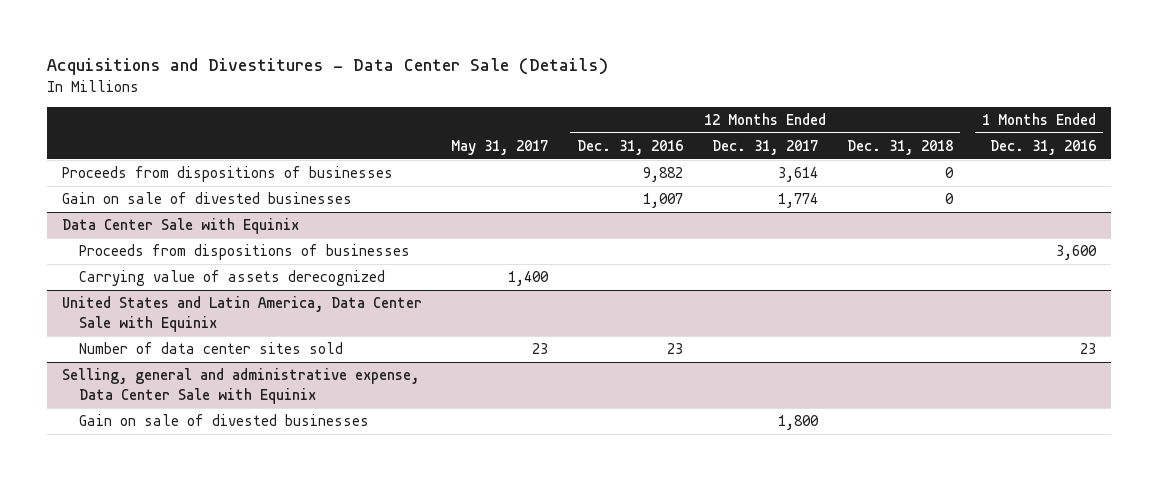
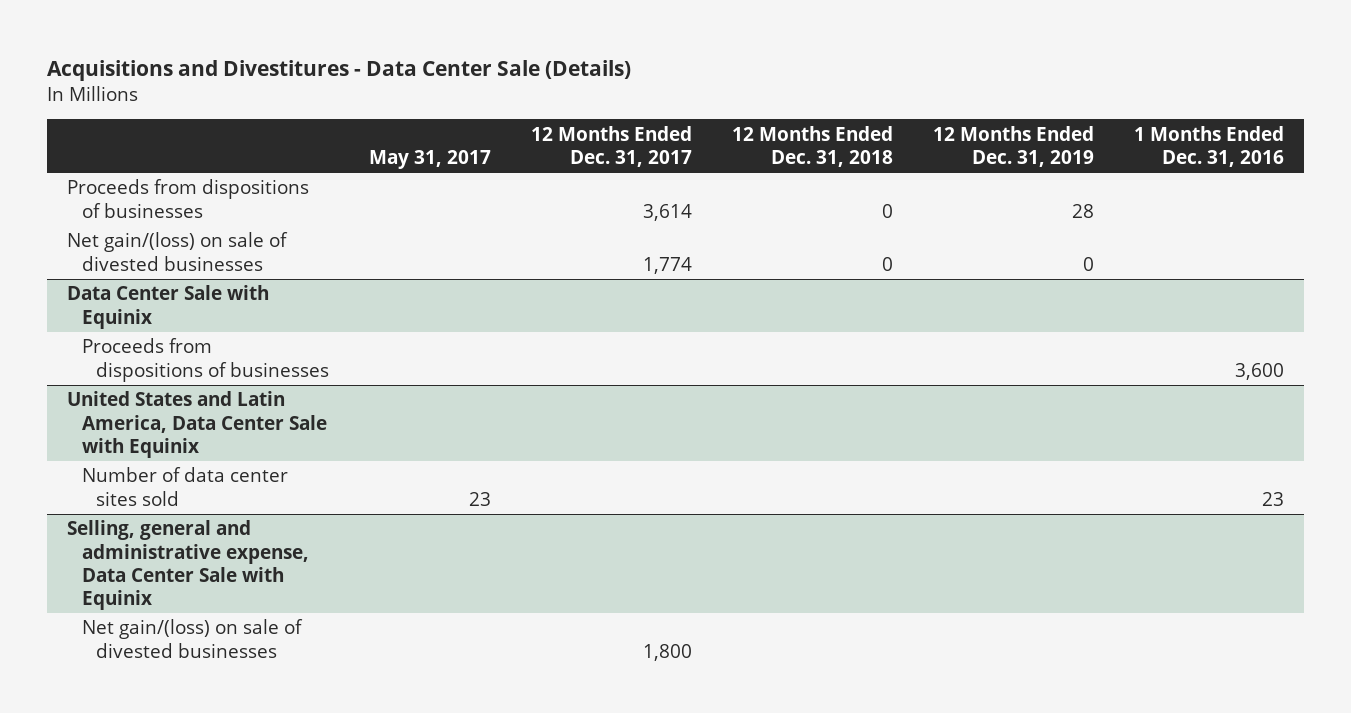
[576,139,683,155] Dec. 31, 2016 -> none
none -> [932,125,1094,167] 12 Months Ended Dec. 31, 2019
[61,192,352,205] Gain on sale of divested businesses -> [67,232,289,271] Net gain/(loss) on sale of divested businesses
[79,270,386,287] Carrying value of assets derecognized -> none
[79,414,370,427] Gain on sale of divested businesses -> [81,619,303,658] Net gain/(loss) on sale of divested businesses

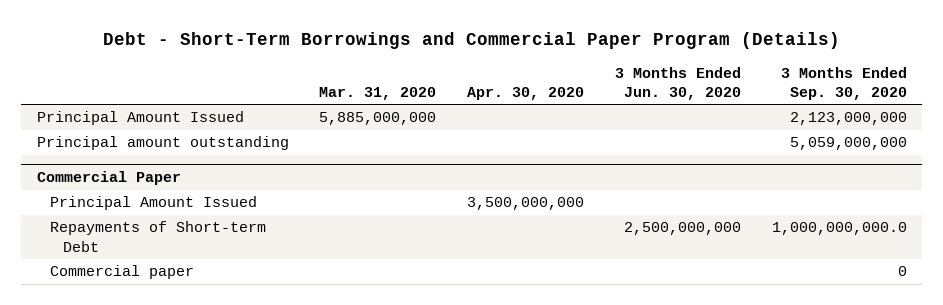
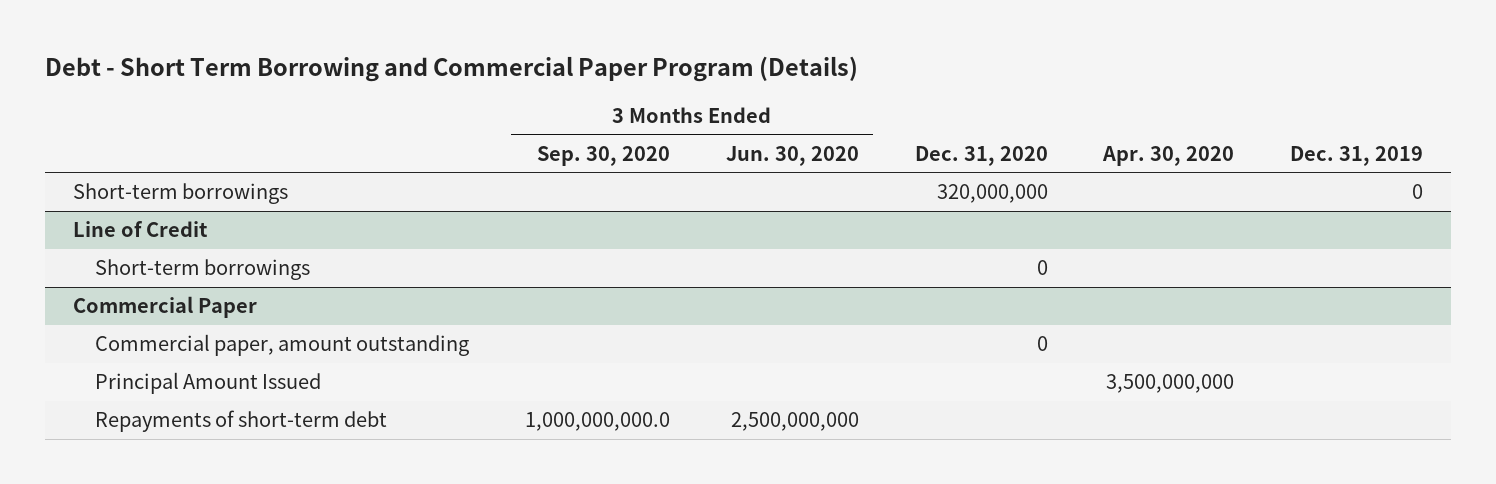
[102,31,840,49] Debt - Short-Term Borrowings and Commercial Paper Program (Details) -> [44,56,858,83] Debt - Short Term Borrowing and Commercial Paper Program (Details)
[319,86,437,100] Mar. 31, 2020 -> none
none -> [914,145,1048,166] Dec. 31, 2020
none -> [1290,145,1424,166] Dec. 31, 2019
[36,111,244,126] Principal Amount Issued -> none
[36,136,289,151] Principal amount outstanding -> none
none -> [72,183,288,205] Short-term borrowings
none -> [72,221,208,238] Line of Credit
none -> [95,259,311,281] Short-term borrowings
none -> [95,334,470,357] Commercial paper, amount outstanding
[49,265,194,280] Commercial paper -> none
[49,221,266,252] Repayments of Short-term Debt -> [95,410,388,433] Repayments of short-term debt

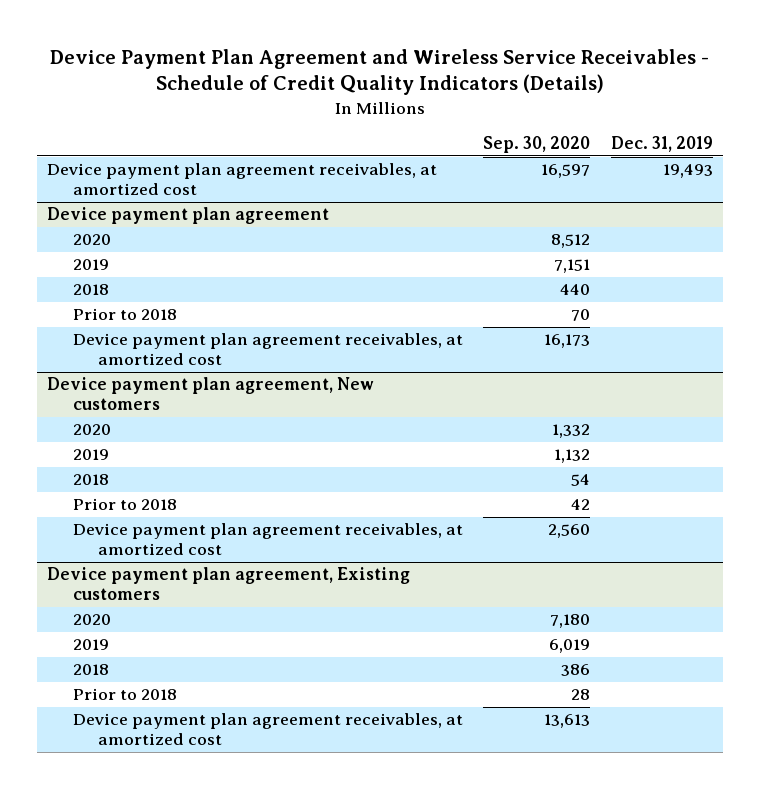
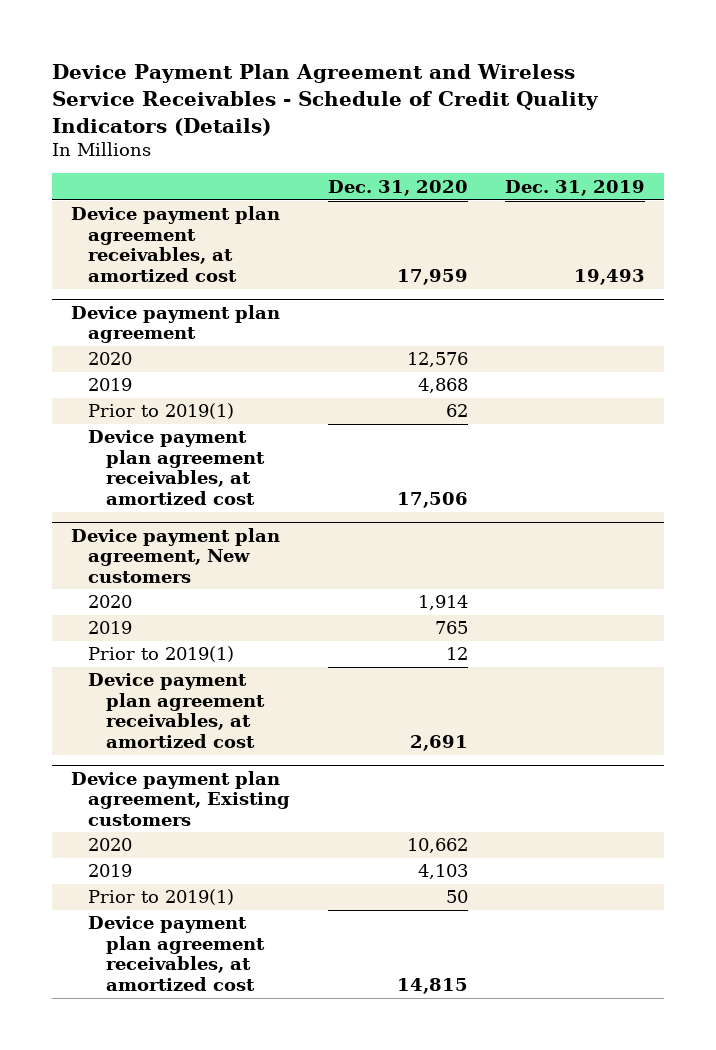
[483,136,591,154] Sep. 30, 2020 -> none
none -> [327,179,468,196] Dec. 31, 2020
[72,308,177,321] Prior to 2018 -> none
[72,284,109,296] 2018 -> [88,403,235,420] Prior to 2019(1)
[72,498,177,511] Prior to 2018 -> none
[72,474,109,486] 2018 -> [88,646,235,663] Prior to 2019(1)
[72,688,177,701] Prior to 2018 -> none
[72,664,109,676] 2018 -> [88,889,235,906] Prior to 2019(1)

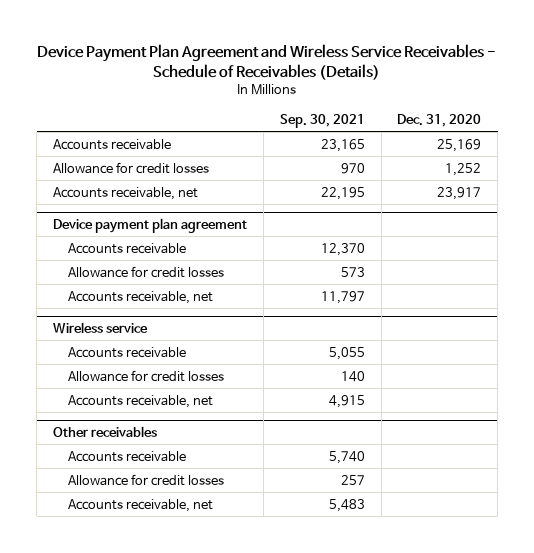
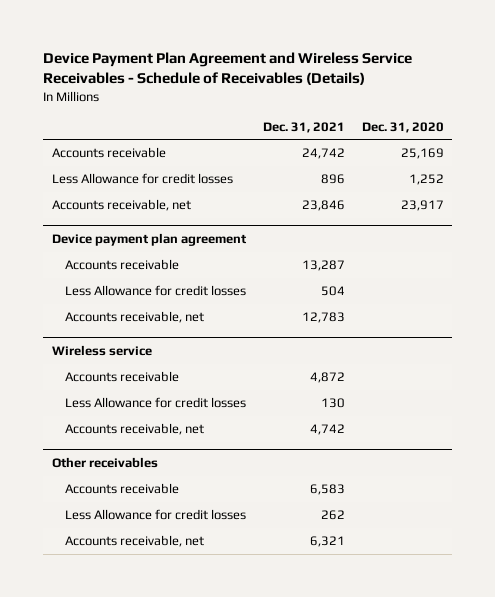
[279,113,365,128] Sep. 30, 2021 -> none
none -> [262,121,345,133] Dec. 31, 2021
[53,161,210,174] Allowance for credit losses -> [51,173,233,185] Less Allowance for credit losses
[68,265,225,278] Allowance for credit losses -> [65,285,247,297] Less Allowance for credit losses
[68,369,225,382] Allowance for credit losses -> [65,397,247,409] Less Allowance for credit losses
[68,473,225,486] Allowance for credit losses -> [65,509,247,521] Less Allowance for credit losses

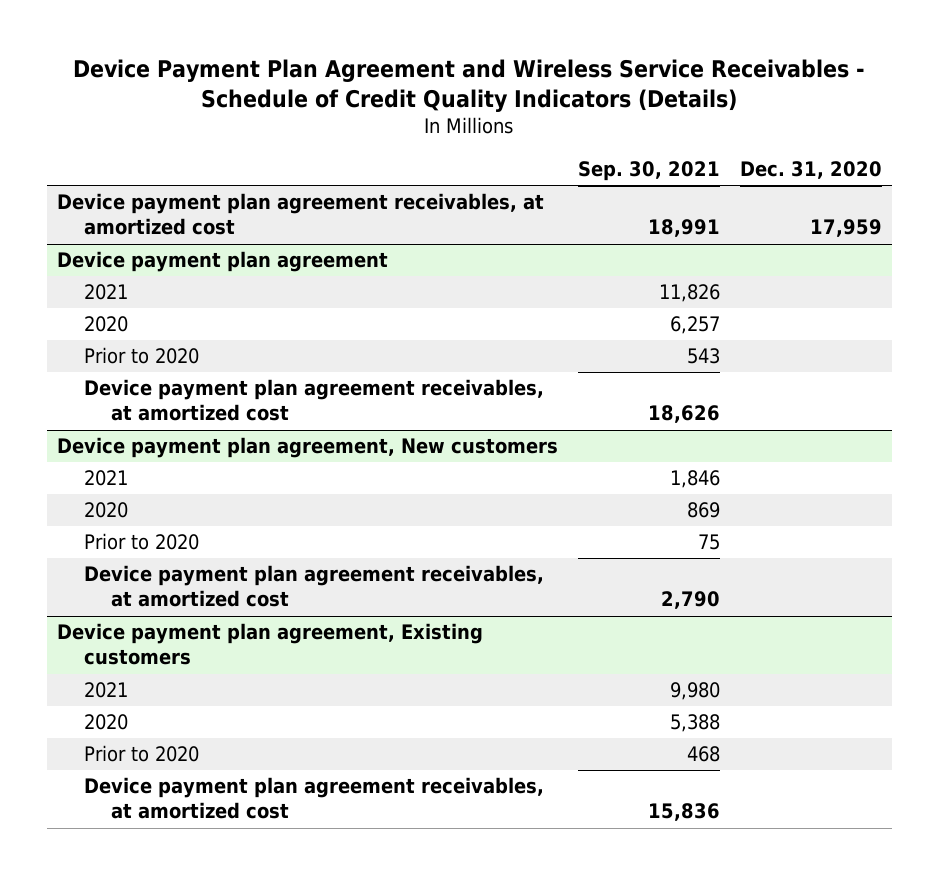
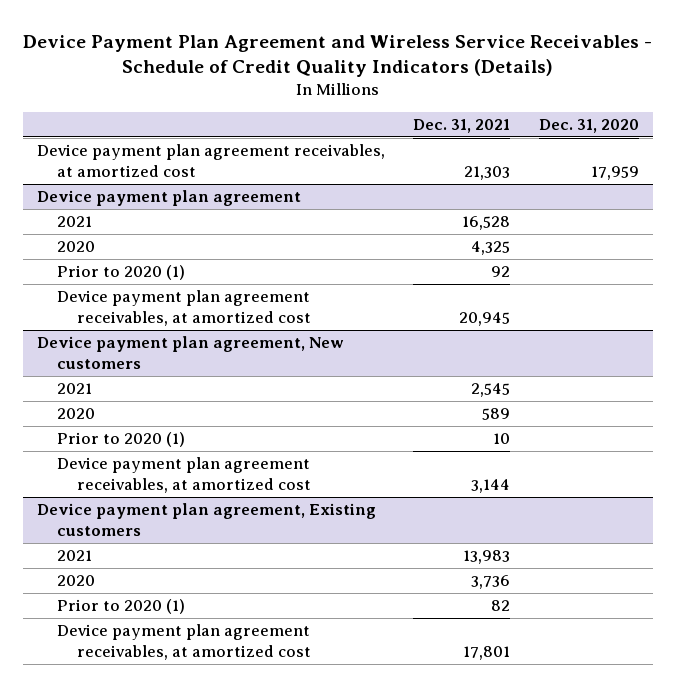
[577,161,720,182] Sep. 30, 2021 -> none
none -> [413,118,511,133] Dec. 31, 2021
[84,347,200,365] Prior to 2020 -> [56,265,185,281] Prior to 2020 (1)
[84,533,200,551] Prior to 2020 -> [56,432,185,448] Prior to 2020 (1)
[84,745,200,763] Prior to 2020 -> [56,599,185,615] Prior to 2020 (1)

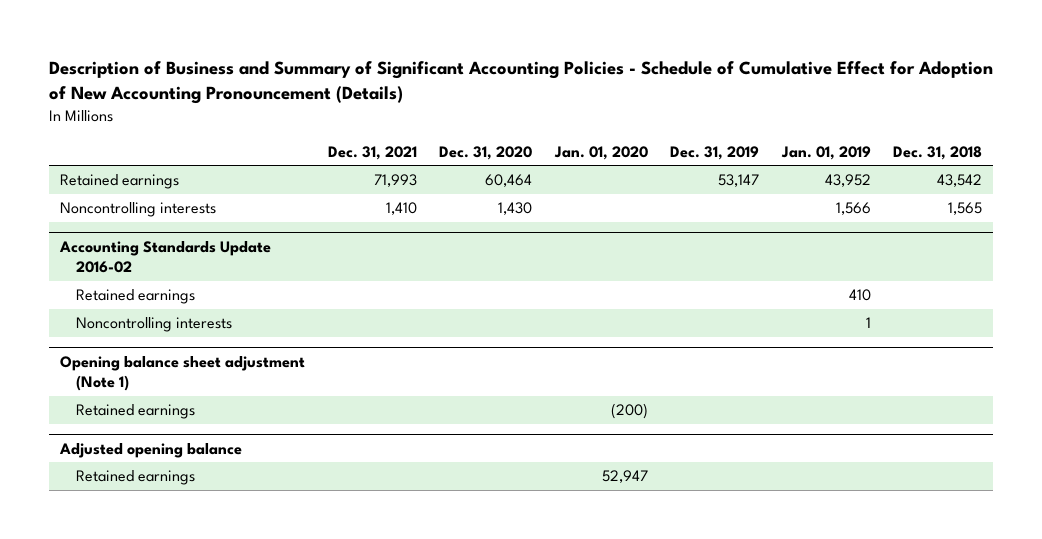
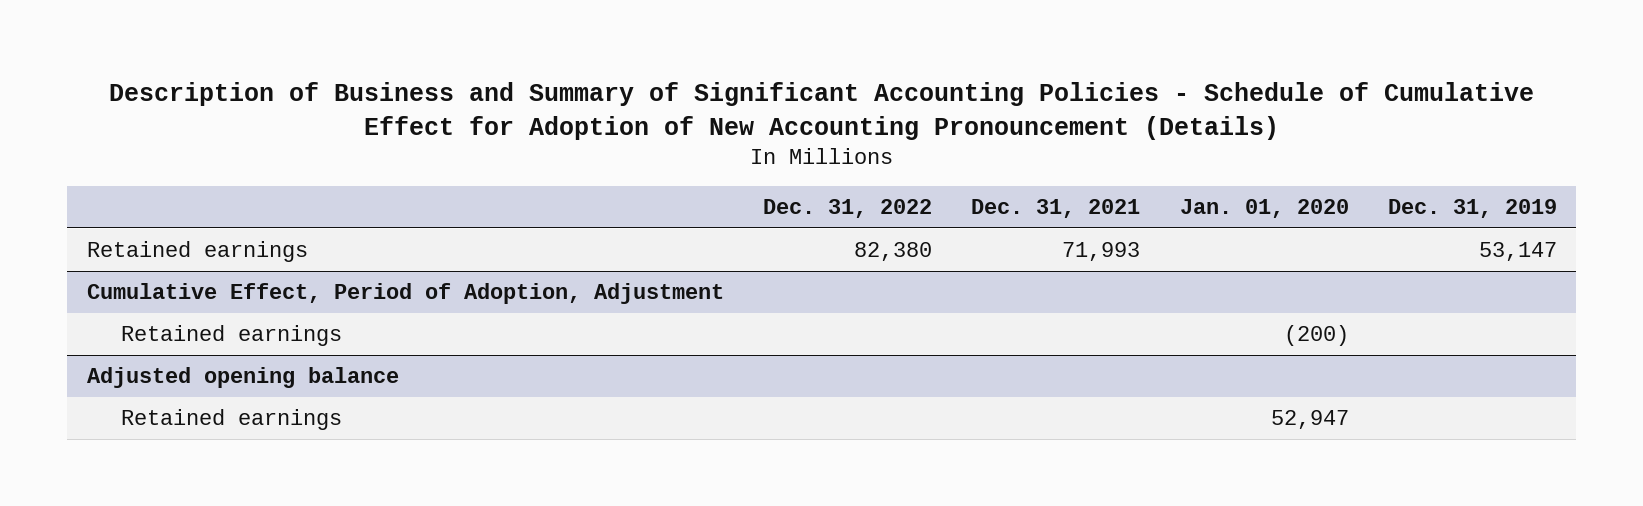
[439,145,533,160] Dec. 31, 2020 -> none
[780,145,871,160] Jan. 01, 2019 -> none
[893,145,983,160] Dec. 31, 2018 -> none
none -> [762,199,932,219] Dec. 31, 2022
[60,202,217,218] Noncontrolling interests -> none
[59,240,272,274] Accounting Standards Update 2016-02 -> none
[76,289,196,305] Retained earnings -> none
[76,317,233,333] Noncontrolling interests -> none
[60,355,306,392] Opening balance sheet adjustment (Note 1) -> [86,283,724,305] Cumulative Effect, Period of Adoption, Adjustment

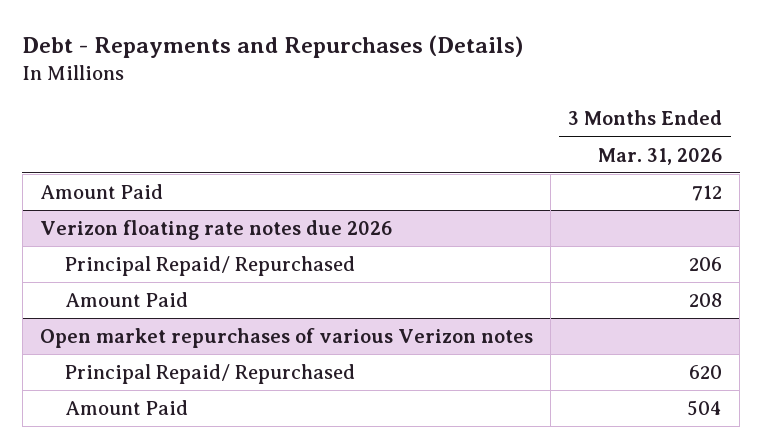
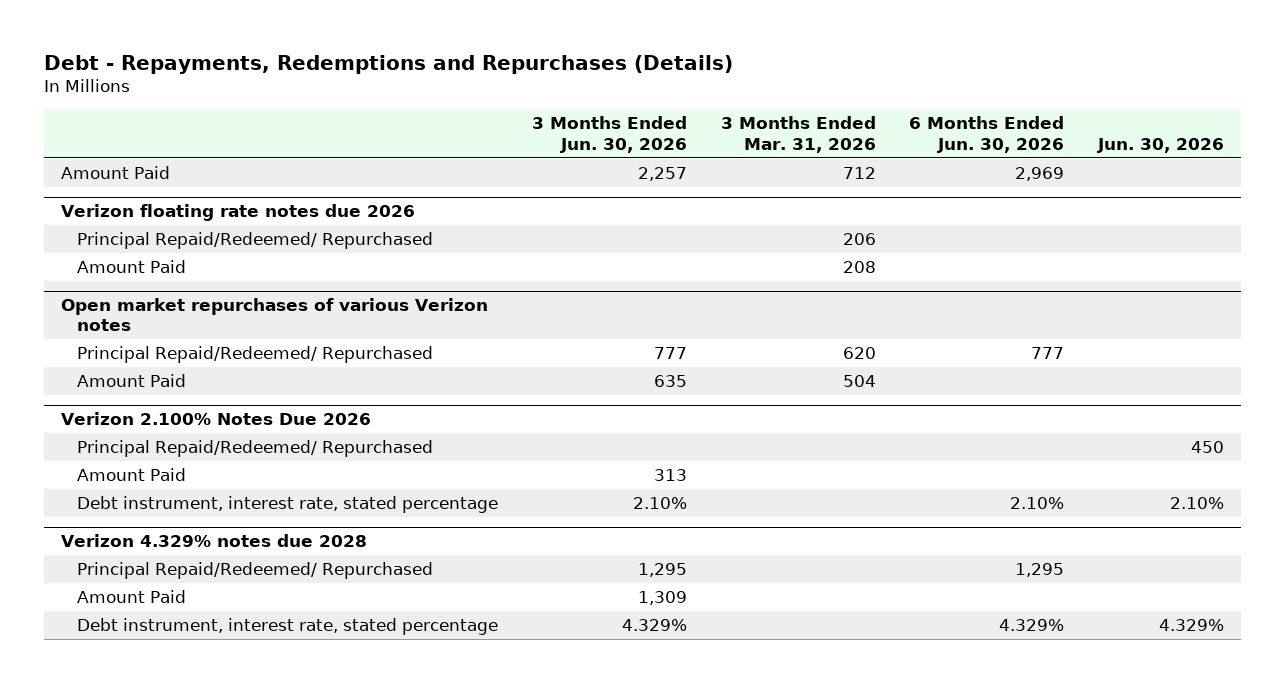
[22,35,524,59] Debt - Repayments and Repurchases (Details) -> [43,54,733,74] Debt - Repayments, Redemptions and Repurchases (Details)
none -> [531,116,687,153] 3 Months Ended Jun. 30, 2026
none -> [909,116,1065,153] 6 Months Ended Jun. 30, 2026
none -> [1096,137,1224,153] Jun. 30, 2026
[65,256,356,277] Principal Repaid/ Repurchased -> [77,232,434,250] Principal Repaid/Redeemed/ Repurchased
[65,364,356,385] Principal Repaid/ Repurchased -> [77,346,434,364] Principal Repaid/Redeemed/ Repurchased
none -> [60,412,371,426] Verizon 2.100% Notes Due 2026
none -> [77,440,434,458] Principal Repaid/Redeemed/ Repurchased
none -> [77,468,187,482] Amount Paid
none -> [77,496,499,514] Debt instrument, interest rate, stated percentage
none -> [60,534,367,548] Verizon 4.329% notes due 2028
none -> [77,562,434,580] Principal Repaid/Redeemed/ Repurchased
none -> [77,590,187,604] Amount Paid
none -> [77,618,499,636] Debt instrument, interest rate, stated percentage

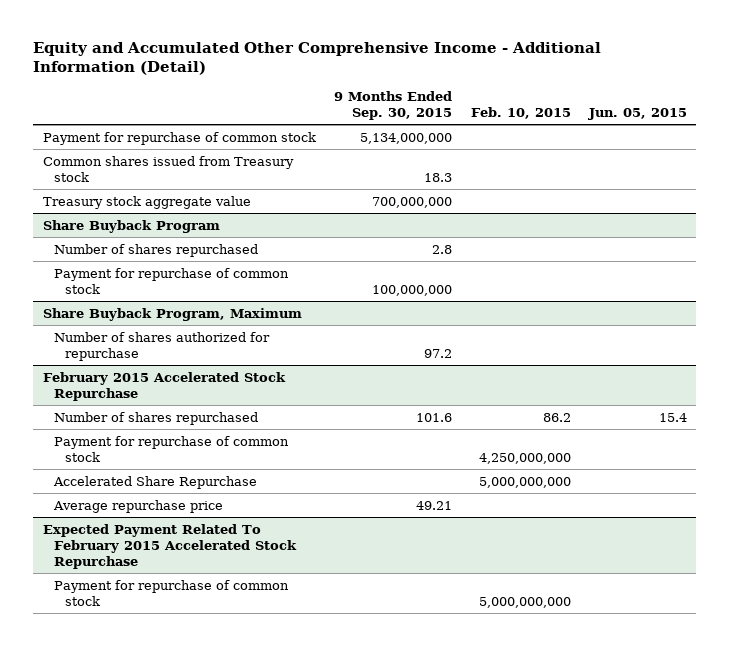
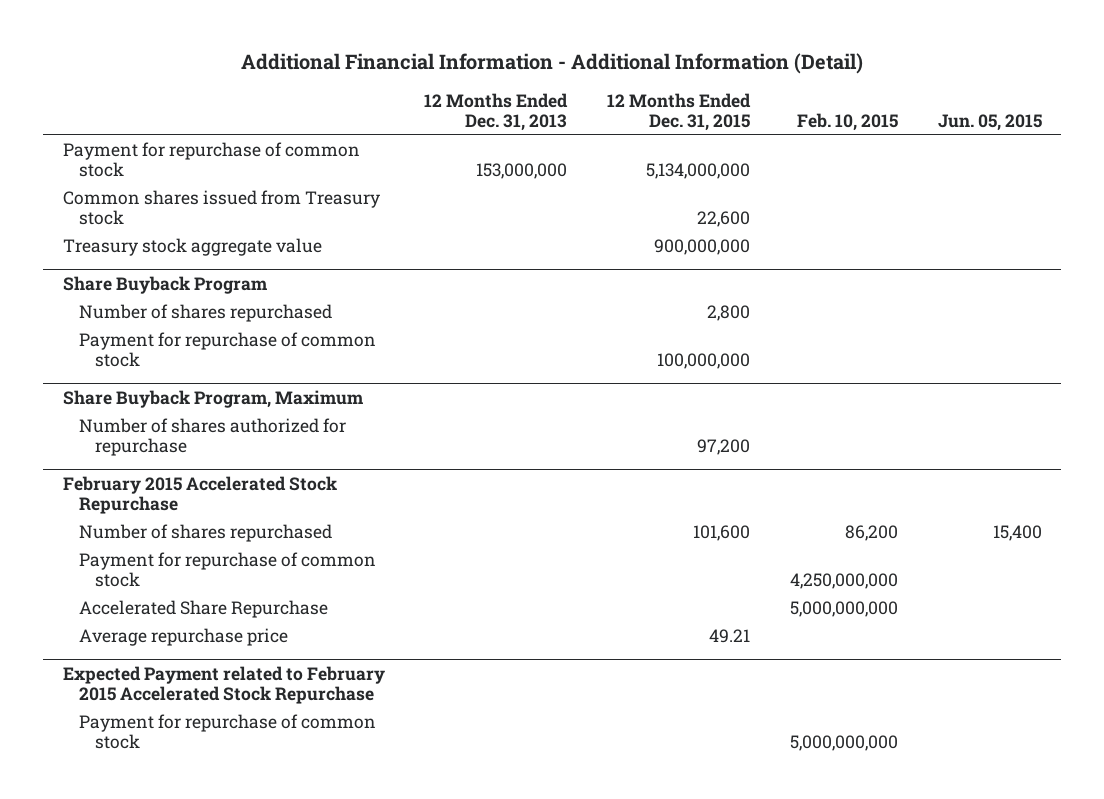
[33,41,602,75] Equity and Accumulated Other Comprehensive Income - Additional Information (Detail) -> [241,53,864,75] Additional Financial Information - Additional Information (Detail)
[334,90,453,120] 9 Months Ended Sep. 30, 2015 -> none
none -> [424,92,569,131] 12 Months Ended Dec. 31, 2013
none -> [607,92,752,131] 12 Months Ended Dec. 31, 2015
[542,412,571,422] 86.2 -> [844,525,898,542] 86,200
[659,412,688,422] 15.4 -> [992,525,1042,542] 15,400
[42,523,297,569] Expected Payment Related To February 2015 Accelerated Stock Repurchase -> [62,666,385,705] Expected Payment related to February 2015 Accelerated Stock Repurchase

